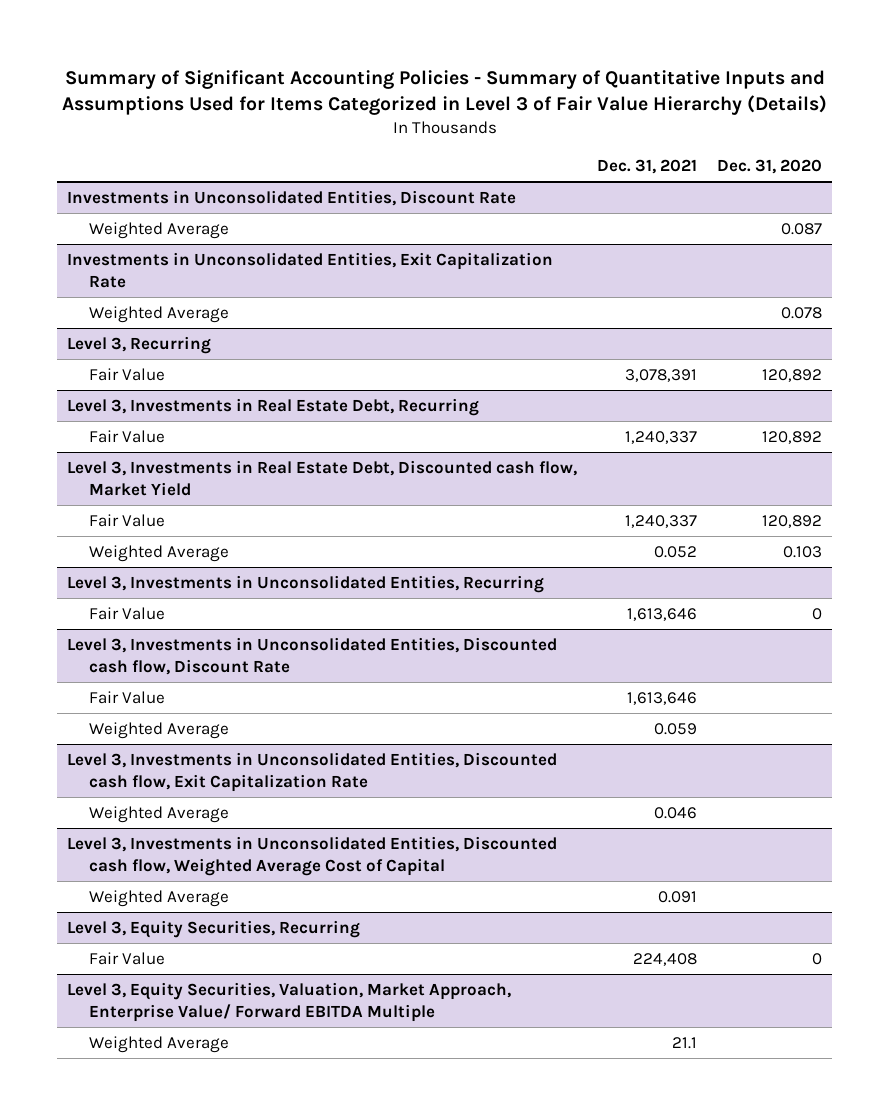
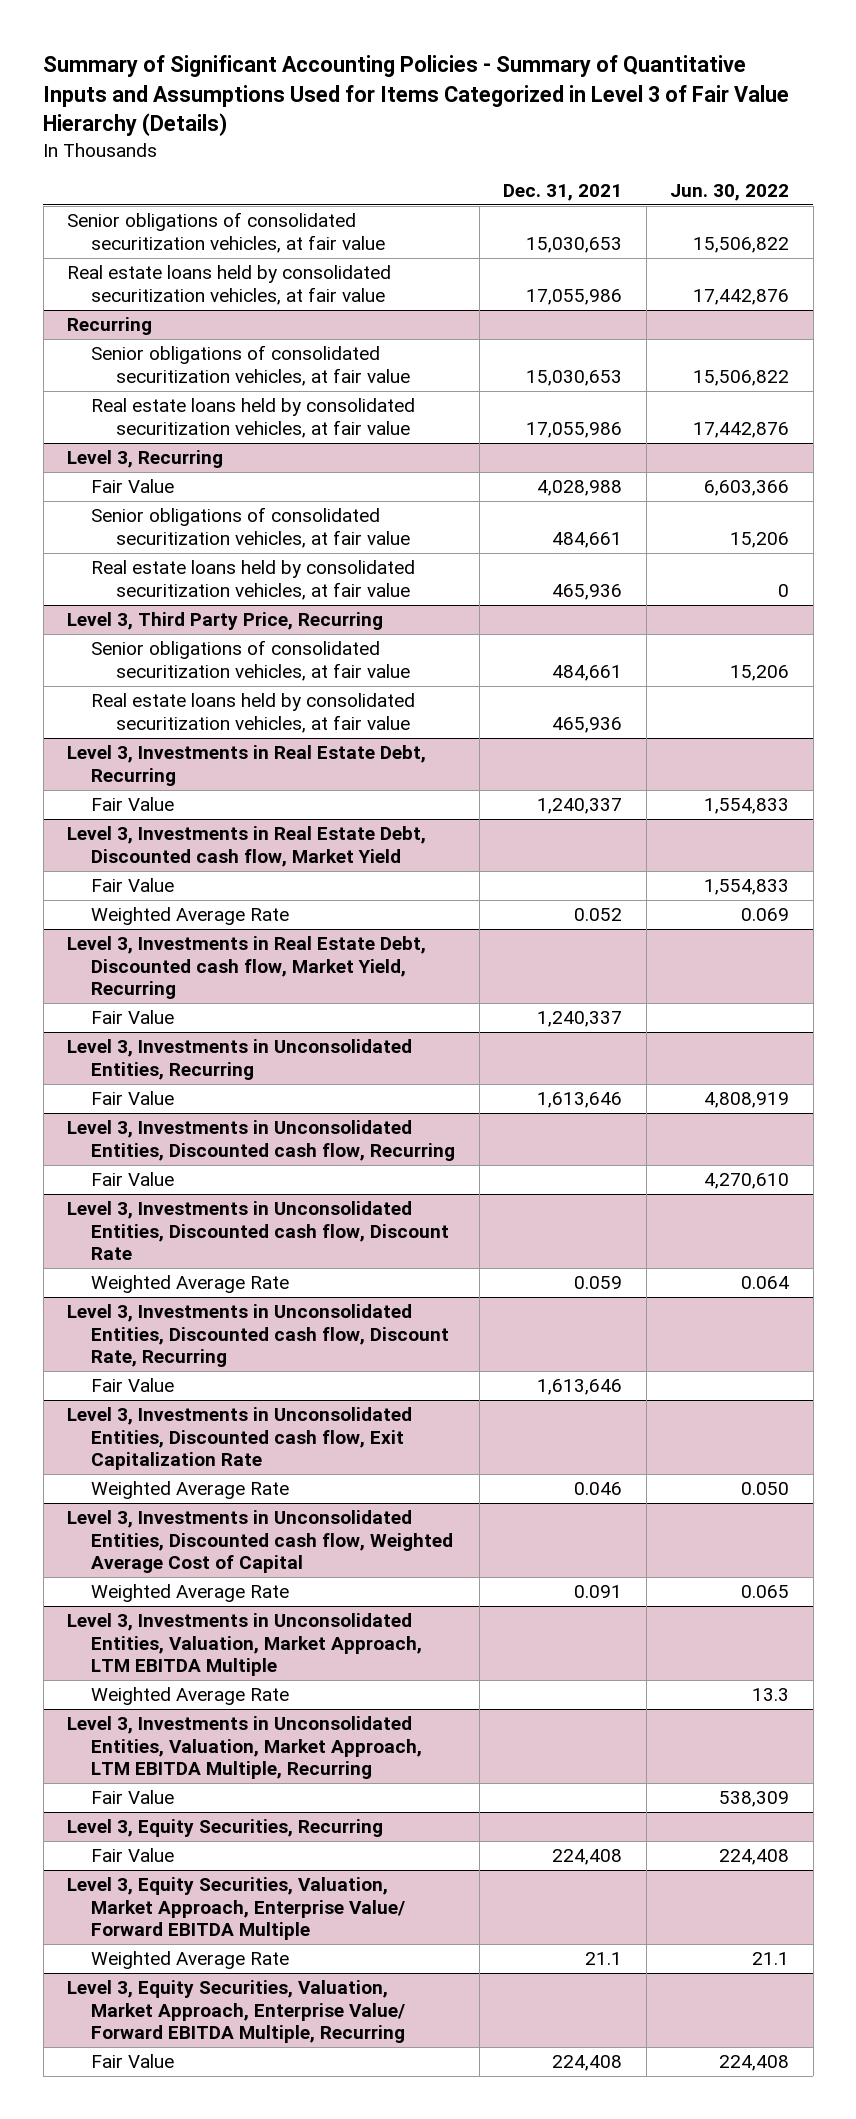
[717,158,823,174] Dec. 31, 2020 -> none
none -> [670,183,790,201] Jun. 30, 2022
[67,189,517,206] Investments in Unconsolidated Entities, Discount Rate -> none
[88,221,229,239] Weighted Average -> none
[67,251,554,288] Investments in Unconsolidated Entities, Exit Capitalization Rate -> none
[88,305,229,323] Weighted Average -> none
none -> [67,212,386,253] Senior obligations of consolidated securitization vehicles, at fair value
none -> [67,265,392,305] Real estate loans held by consolidated securitization vehicles, at fair value
none -> [67,317,153,336] Recurring
none -> [91,345,410,386] Senior obligations of consolidated securitization vehicles, at fair value
none -> [91,398,416,438] Real estate loans held by consolidated securitization vehicles, at fair value
[625,368,698,382] 3,078,391 -> [537,480,623,497] 4,028,988
none -> [91,507,410,548] Senior obligations of consolidated securitization vehicles, at fair value
none -> [91,560,416,600] Real estate loans held by consolidated securitization vehicles, at fair value
none -> [67,612,384,631] Level 3, Third Party Price, Recurring
none -> [91,640,410,681] Senior obligations of consolidated securitization vehicles, at fair value
none -> [91,693,416,733] Real estate loans held by consolidated securitization vehicles, at fair value
none -> [91,878,175,893] Fair Value
none -> [91,907,290,926] Weighted Average Rate
none -> [67,936,427,1000] Level 3, Investments in Real Estate Debt, Discounted cash flow, Market Yield, Recurring
[88,544,229,562] Weighted Average -> none
none -> [67,1120,456,1161] Level 3, Investments in Unconsolidated Entities, Discounted cash flow, Recurring
none -> [91,1172,175,1187] Fair Value
none -> [91,1275,290,1294] Weighted Average Rate
none -> [67,1304,450,1368] Level 3, Investments in Unconsolidated Entities, Discounted cash flow, Discount Rate, Recurring
[88,721,229,739] Weighted Average -> none
[88,805,229,823] Weighted Average -> [91,1481,290,1500] Weighted Average Rate
[88,889,229,907] Weighted Average -> [91,1584,290,1603] Weighted Average Rate
none -> [67,1613,423,1677] Level 3, Investments in Unconsolidated Entities, Valuation, Market Approach, LTM EBITDA Multiple
none -> [91,1687,290,1706] Weighted Average Rate
none -> [67,1716,423,1780] Level 3, Investments in Unconsolidated Entities, Valuation, Market Approach, LTM EBITDA Multiple, Recurring
none -> [91,1790,175,1805] Fair Value
[88,1035,229,1053] Weighted Average -> [91,1951,290,1970] Weighted Average Rate
none -> [67,1980,406,2044] Level 3, Equity Securities, Valuation, Market Approach, Enterprise Value/ Forward EBITDA Multiple, Recurring
none -> [91,2054,175,2069] Fair Value

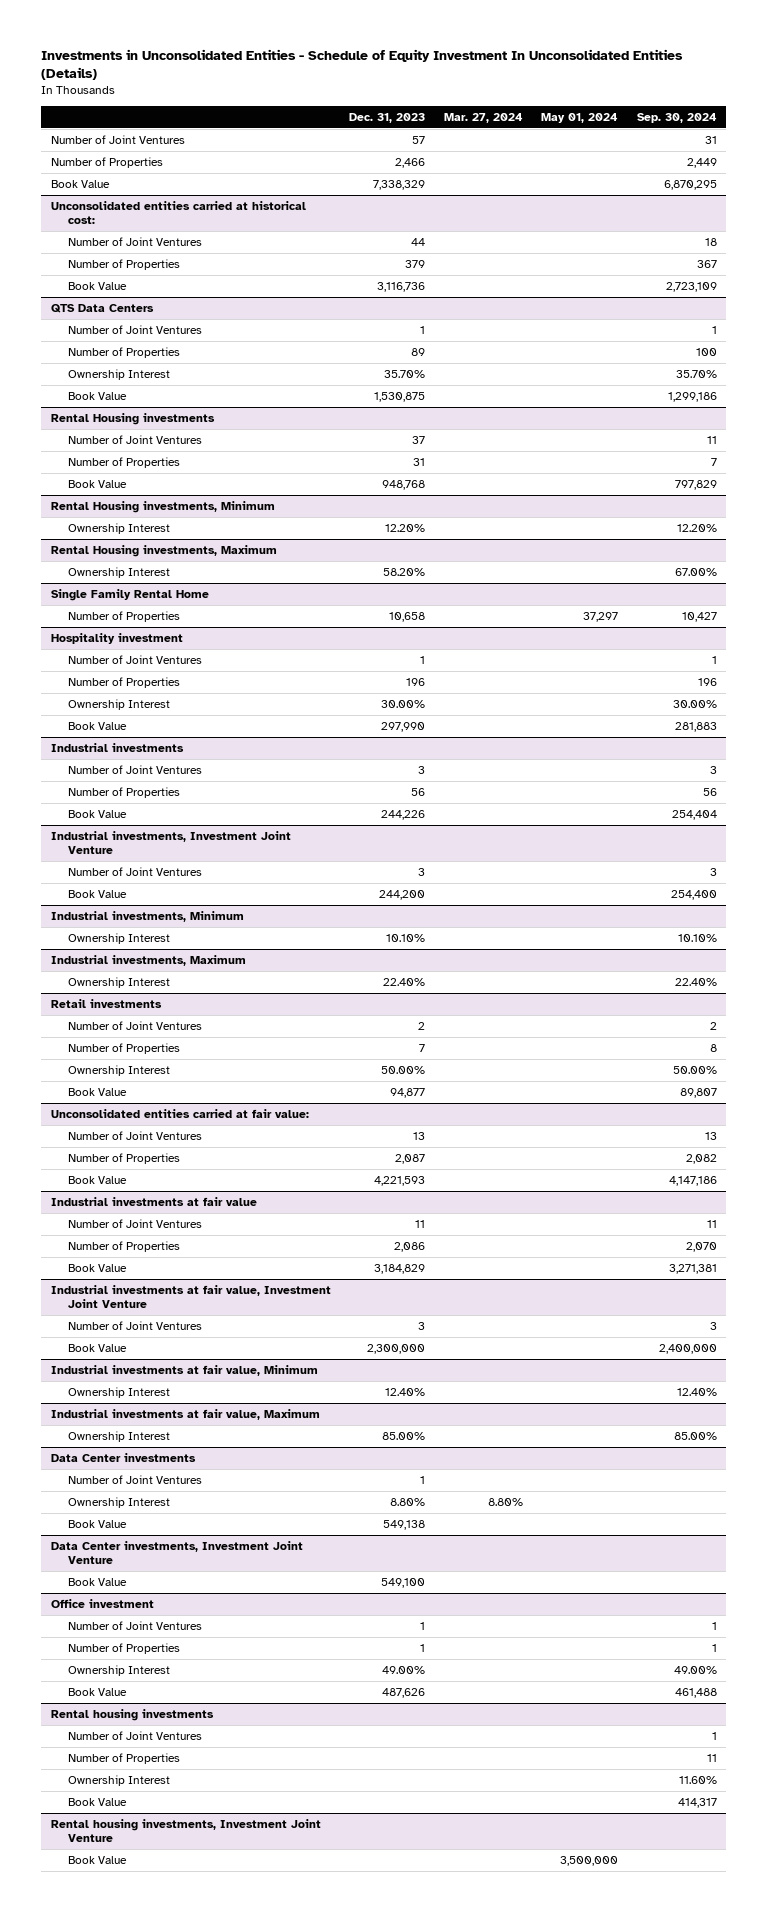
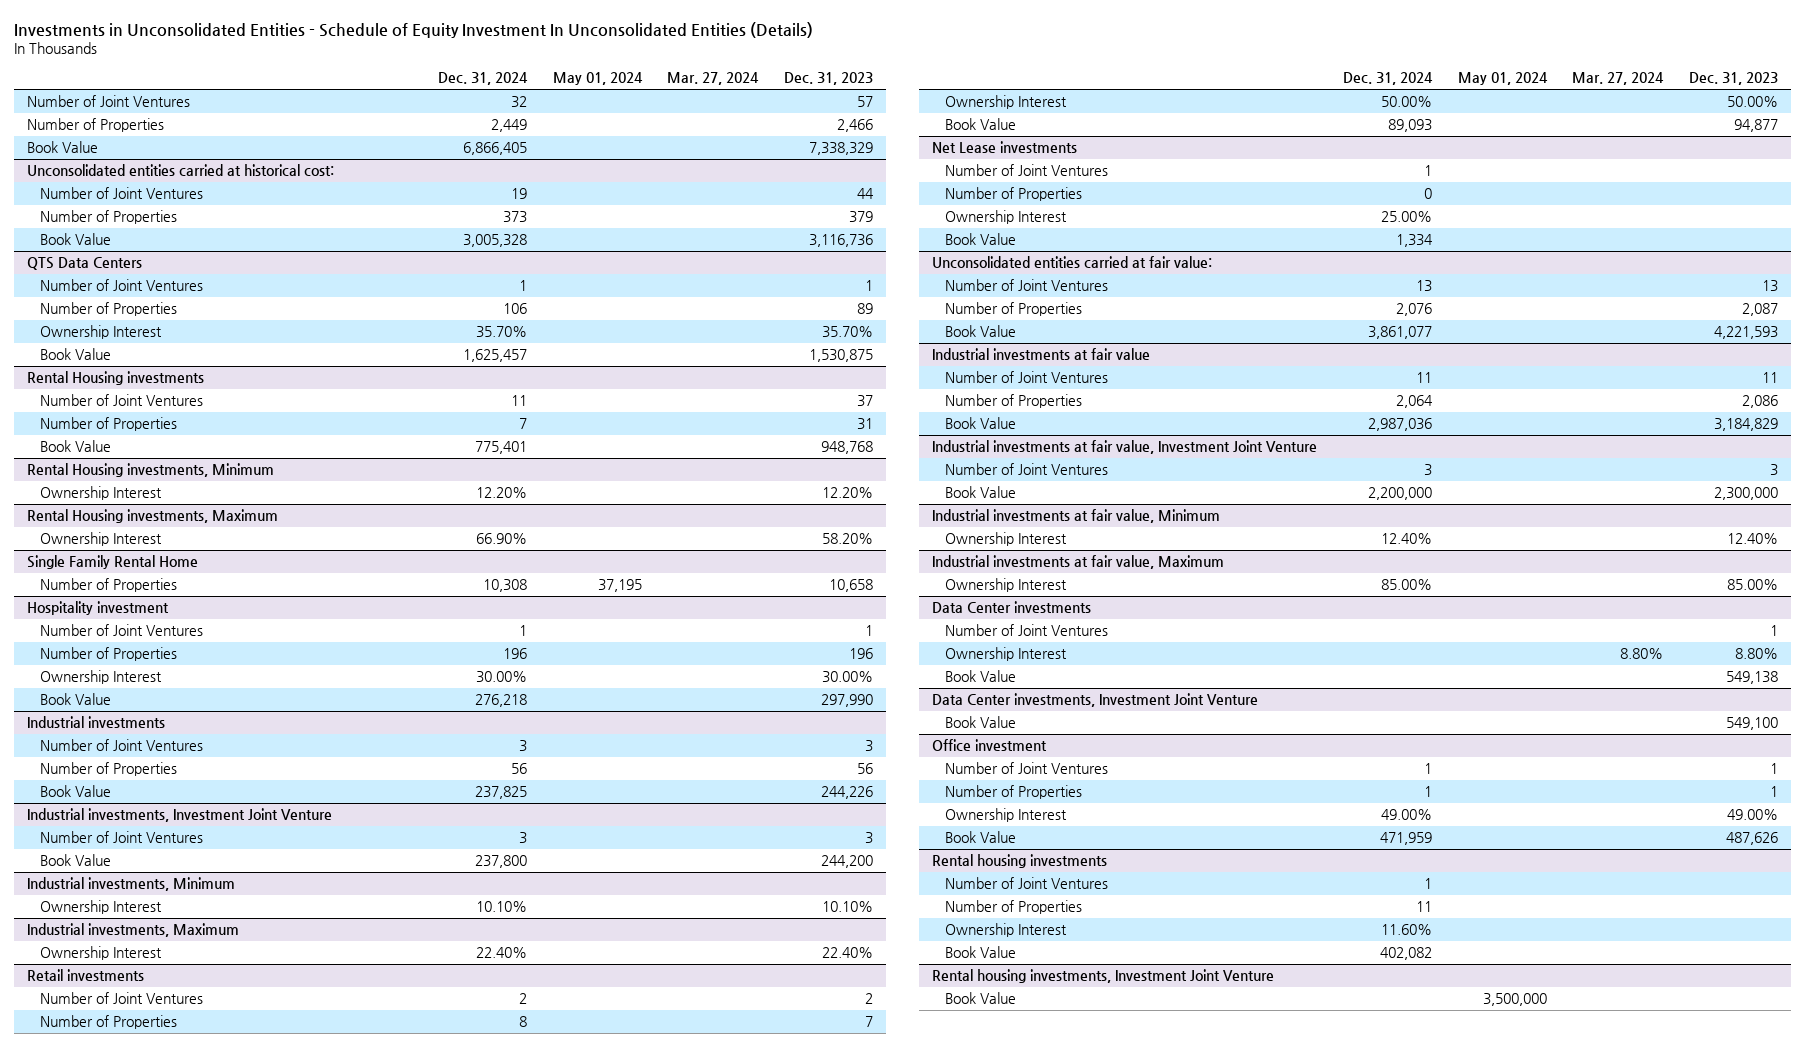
[636,113,717,124] Sep. 30, 2024 -> none
none -> [437,72,528,86] Dec. 31, 2024
[583,611,619,622] 37,297 -> [597,579,642,593] 37,195
none -> [932,141,1078,154] Net Lease investments
none -> [944,164,1108,177] Number of Joint Ventures
none -> [944,187,1082,202] Number of Properties
none -> [944,210,1067,225] Ownership Interest
none -> [944,233,1016,246] Book Value

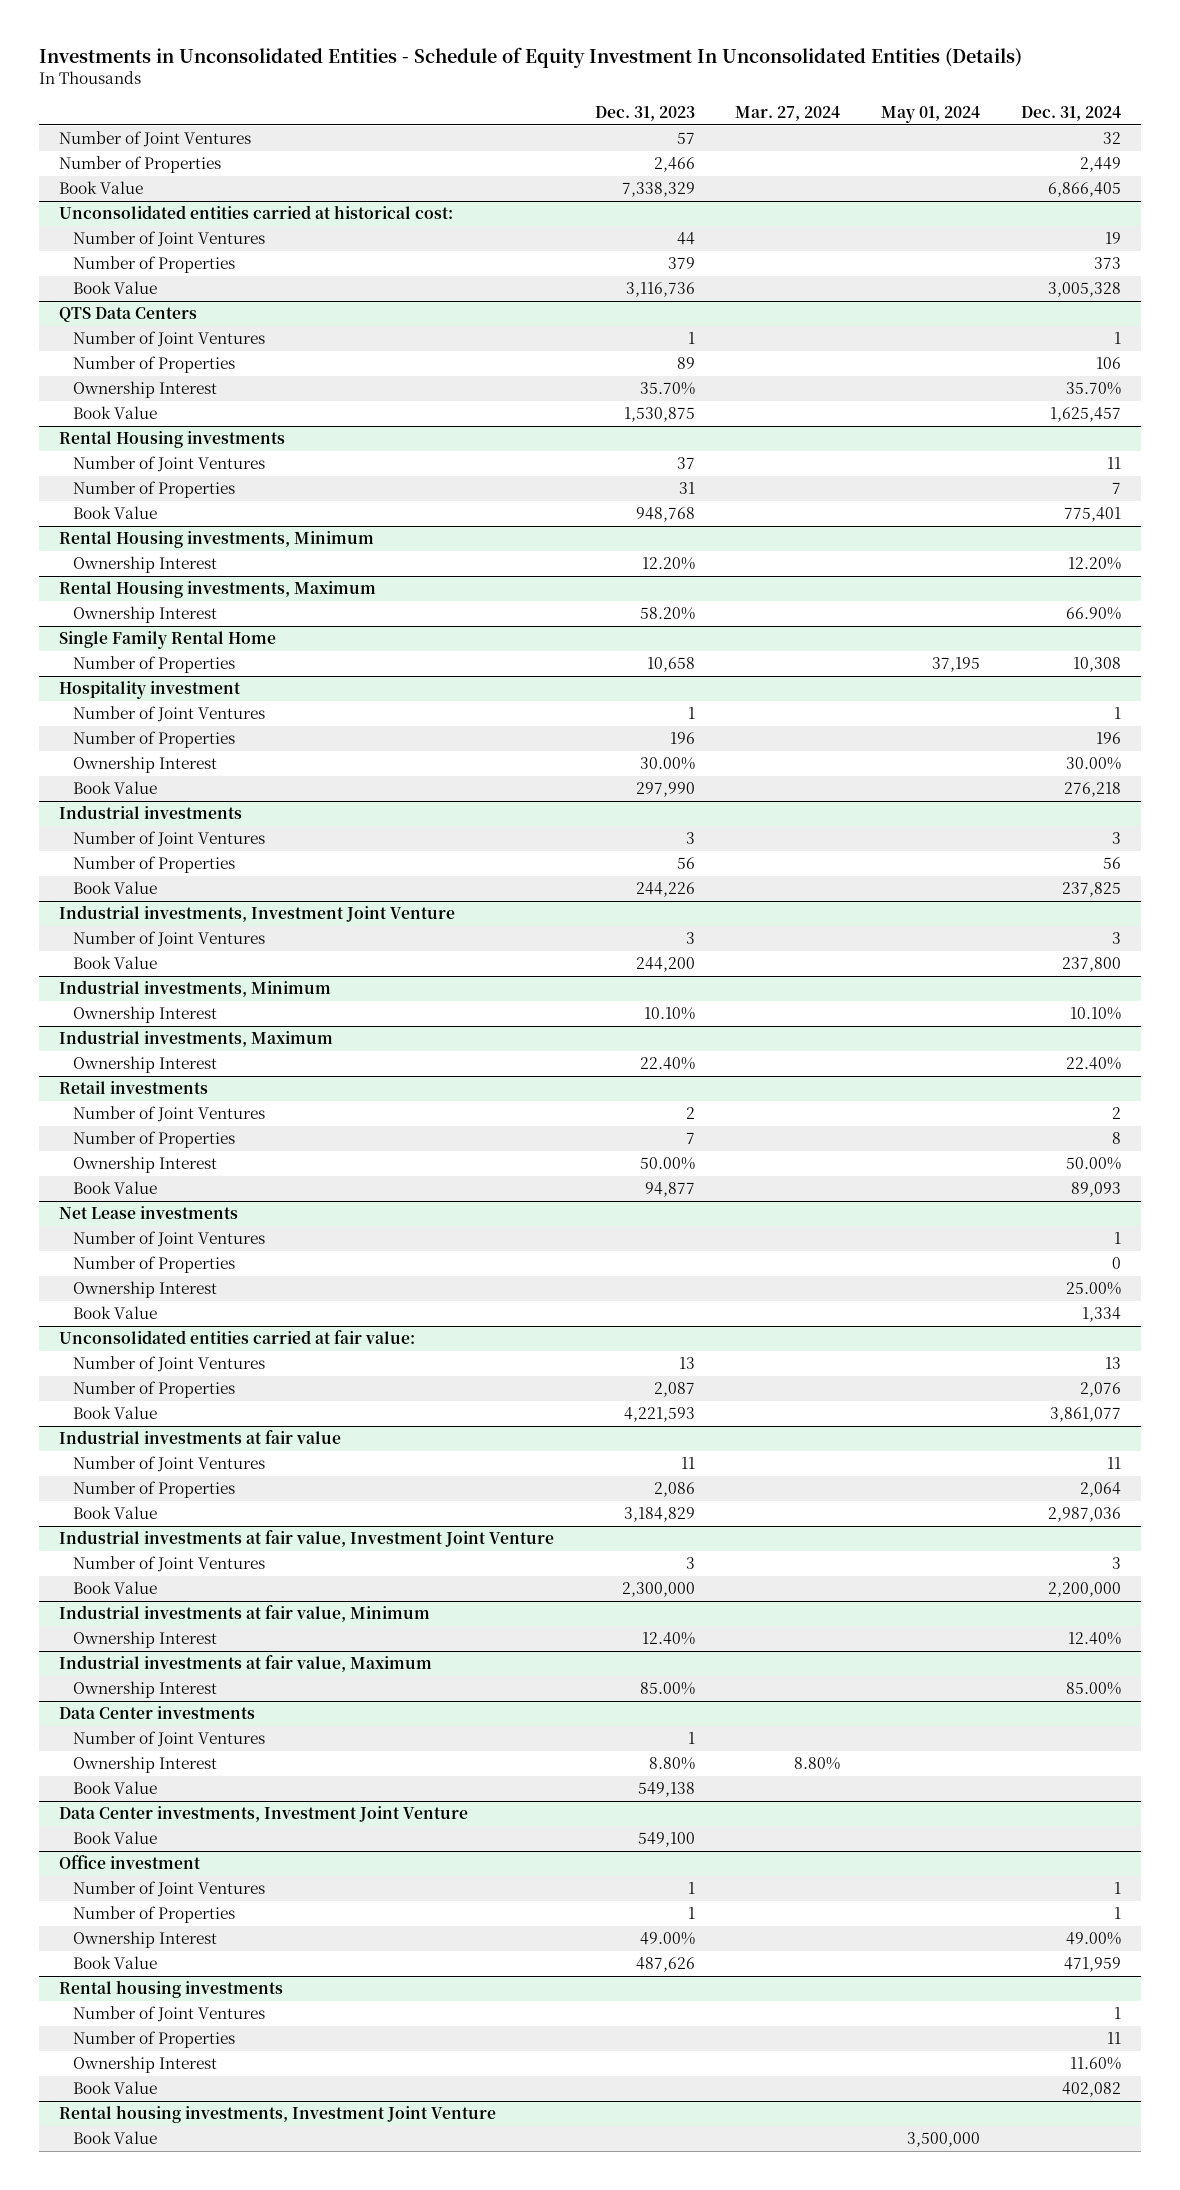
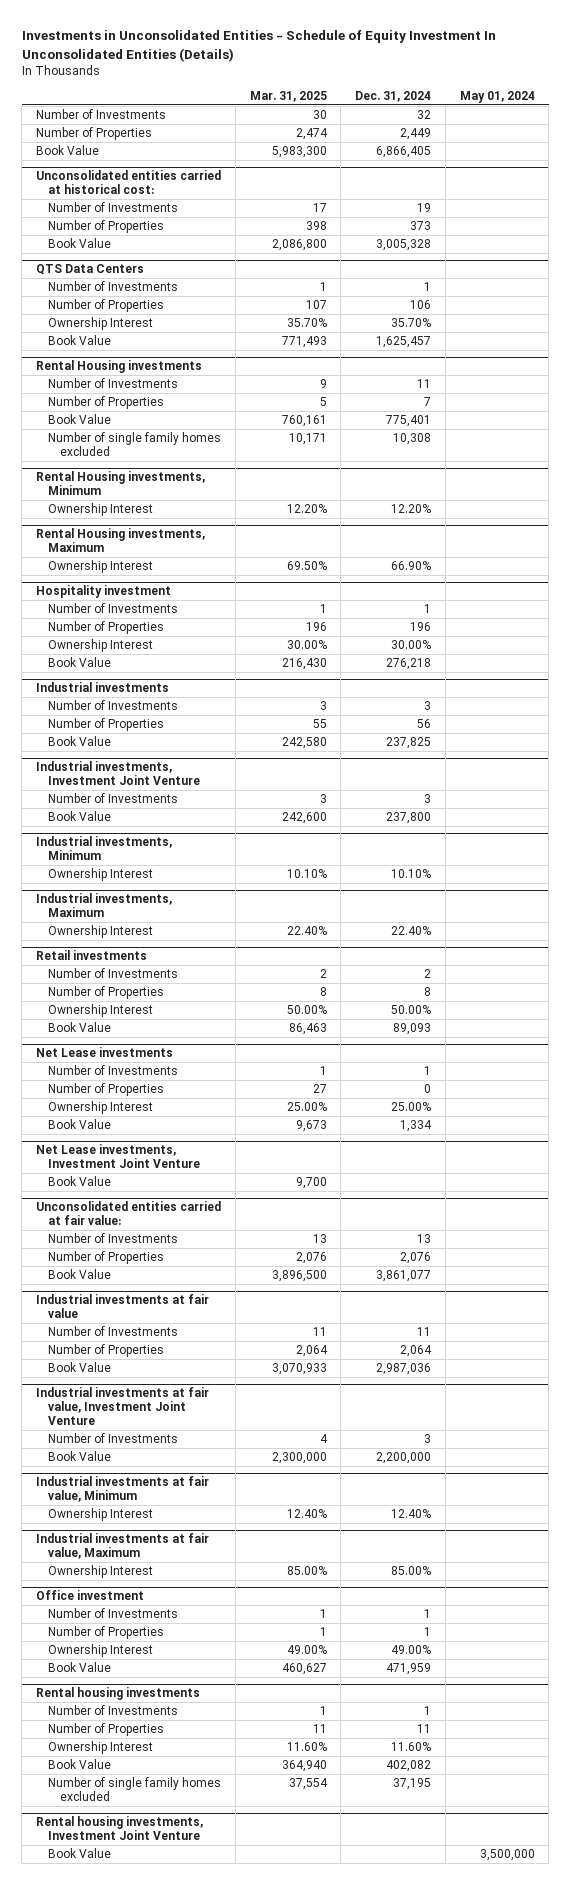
[594,106,695,122] Dec. 31, 2023 -> none
[735,106,841,122] Mar. 27, 2024 -> none
none -> [249,90,327,102] Mar. 31, 2025
[58,131,251,148] Number of Joint Ventures -> none
none -> [36,109,167,120] Number of Investments
[73,231,266,248] Number of Joint Ventures -> none
none -> [48,202,179,213] Number of Investments
[73,331,266,348] Number of Joint Ventures -> none
none -> [48,281,179,292] Number of Investments
[73,456,266,473] Number of Joint Ventures -> none
none -> [48,378,179,389] Number of Investments
none -> [48,432,222,457] Number of single family homes excluded
[58,631,276,650] Single Family Rental Home -> none
[73,656,236,674] Number of Properties -> none
[73,706,266,723] Number of Joint Ventures -> none
none -> [48,603,179,614] Number of Investments
[73,831,266,848] Number of Joint Ventures -> none
none -> [48,700,179,711] Number of Investments
[73,931,266,948] Number of Joint Ventures -> none
none -> [48,793,179,804] Number of Investments
[73,1106,266,1123] Number of Joint Ventures -> none
none -> [48,968,179,979] Number of Investments
[73,1231,266,1248] Number of Joint Ventures -> none
none -> [48,1065,179,1076] Number of Investments
none -> [36,1144,201,1169] Net Lease investments, Investment Joint Venture
none -> [48,1176,112,1187] Book Value
[73,1356,266,1373] Number of Joint Ventures -> none
none -> [48,1233,179,1244] Number of Investments
[73,1456,266,1473] Number of Joint Ventures -> none
none -> [48,1326,179,1337] Number of Investments
[73,1556,266,1573] Number of Joint Ventures -> none
none -> [48,1433,179,1444] Number of Investments
[58,1706,255,1720] Data Center investments -> none
[73,1731,266,1748] Number of Joint Ventures -> none
[73,1756,218,1774] Ownership Interest -> none
[73,1781,158,1795] Book Value -> none
[58,1806,468,1823] Data Center investments, Investment Joint Venture -> none
[73,1831,158,1845] Book Value -> none
[73,1881,266,1898] Number of Joint Ventures -> none
none -> [48,1608,179,1619] Number of Investments
[73,2006,266,2023] Number of Joint Ventures -> none
none -> [48,1705,179,1716] Number of Investments
none -> [48,1777,222,1802] Number of single family homes excluded

